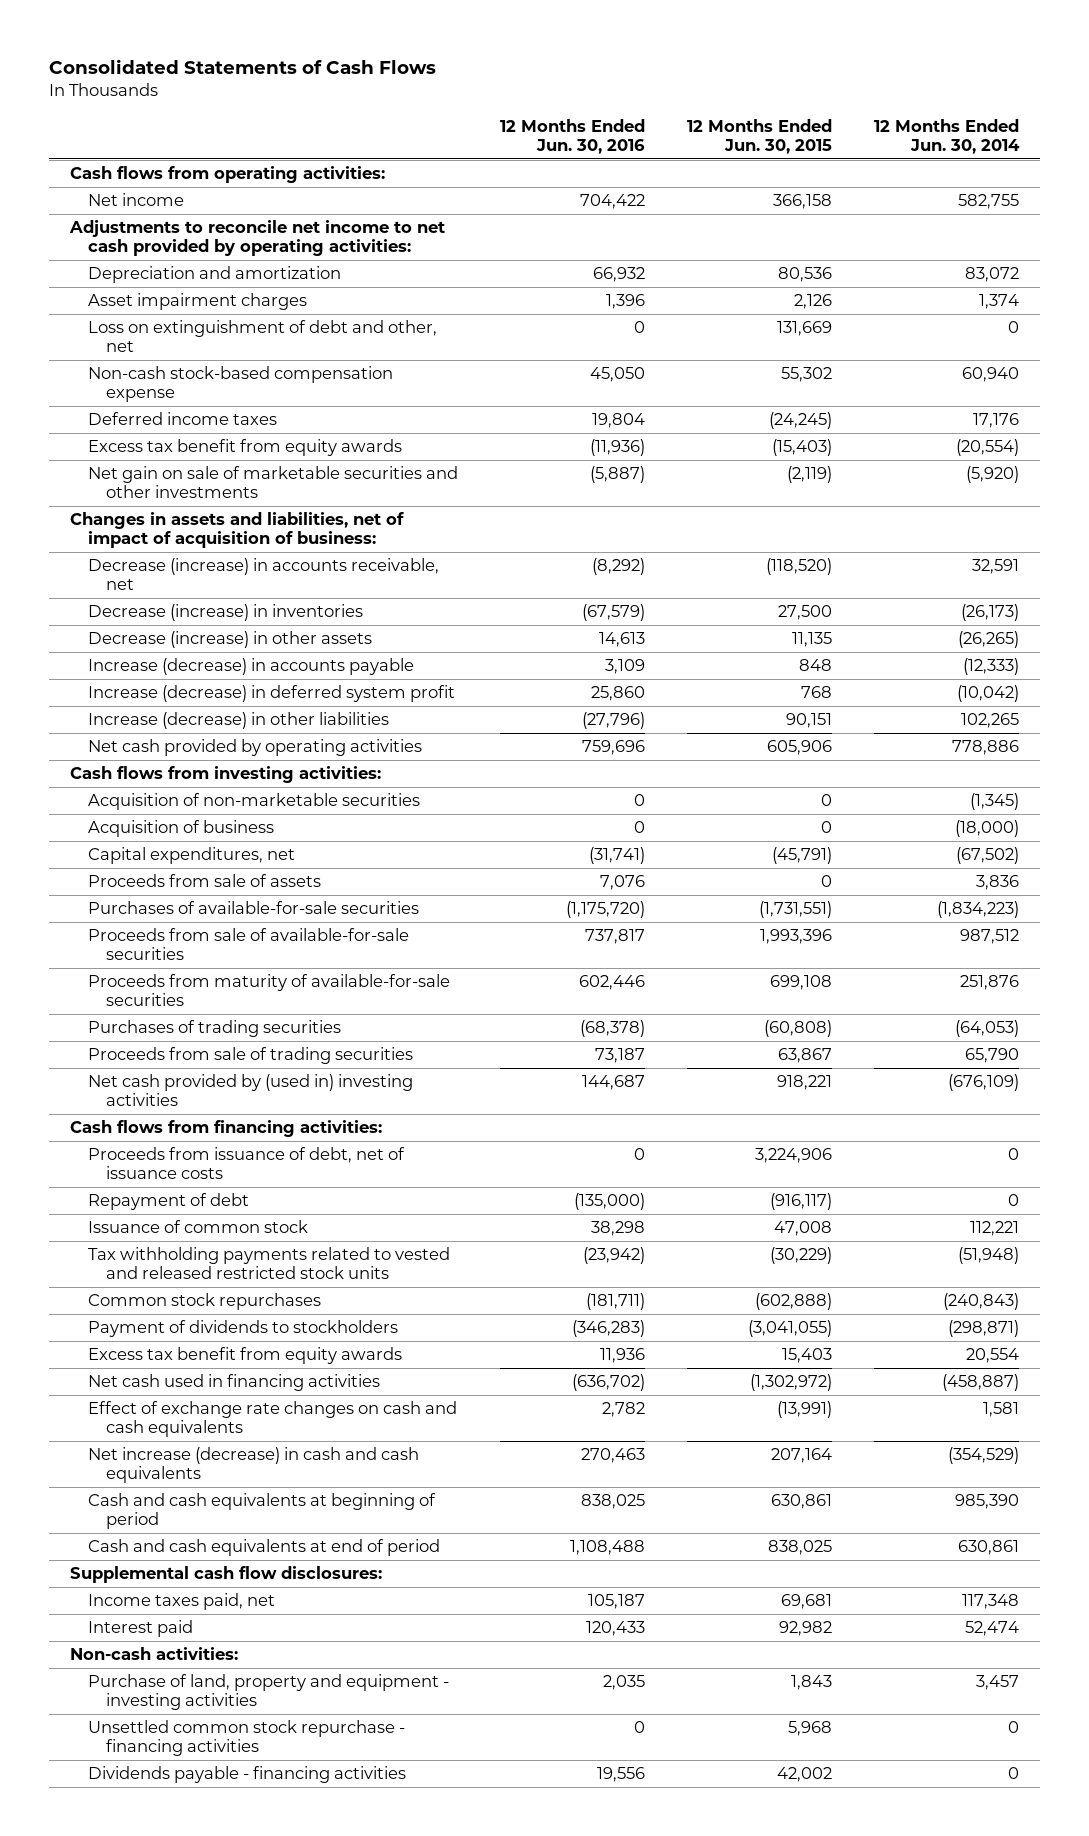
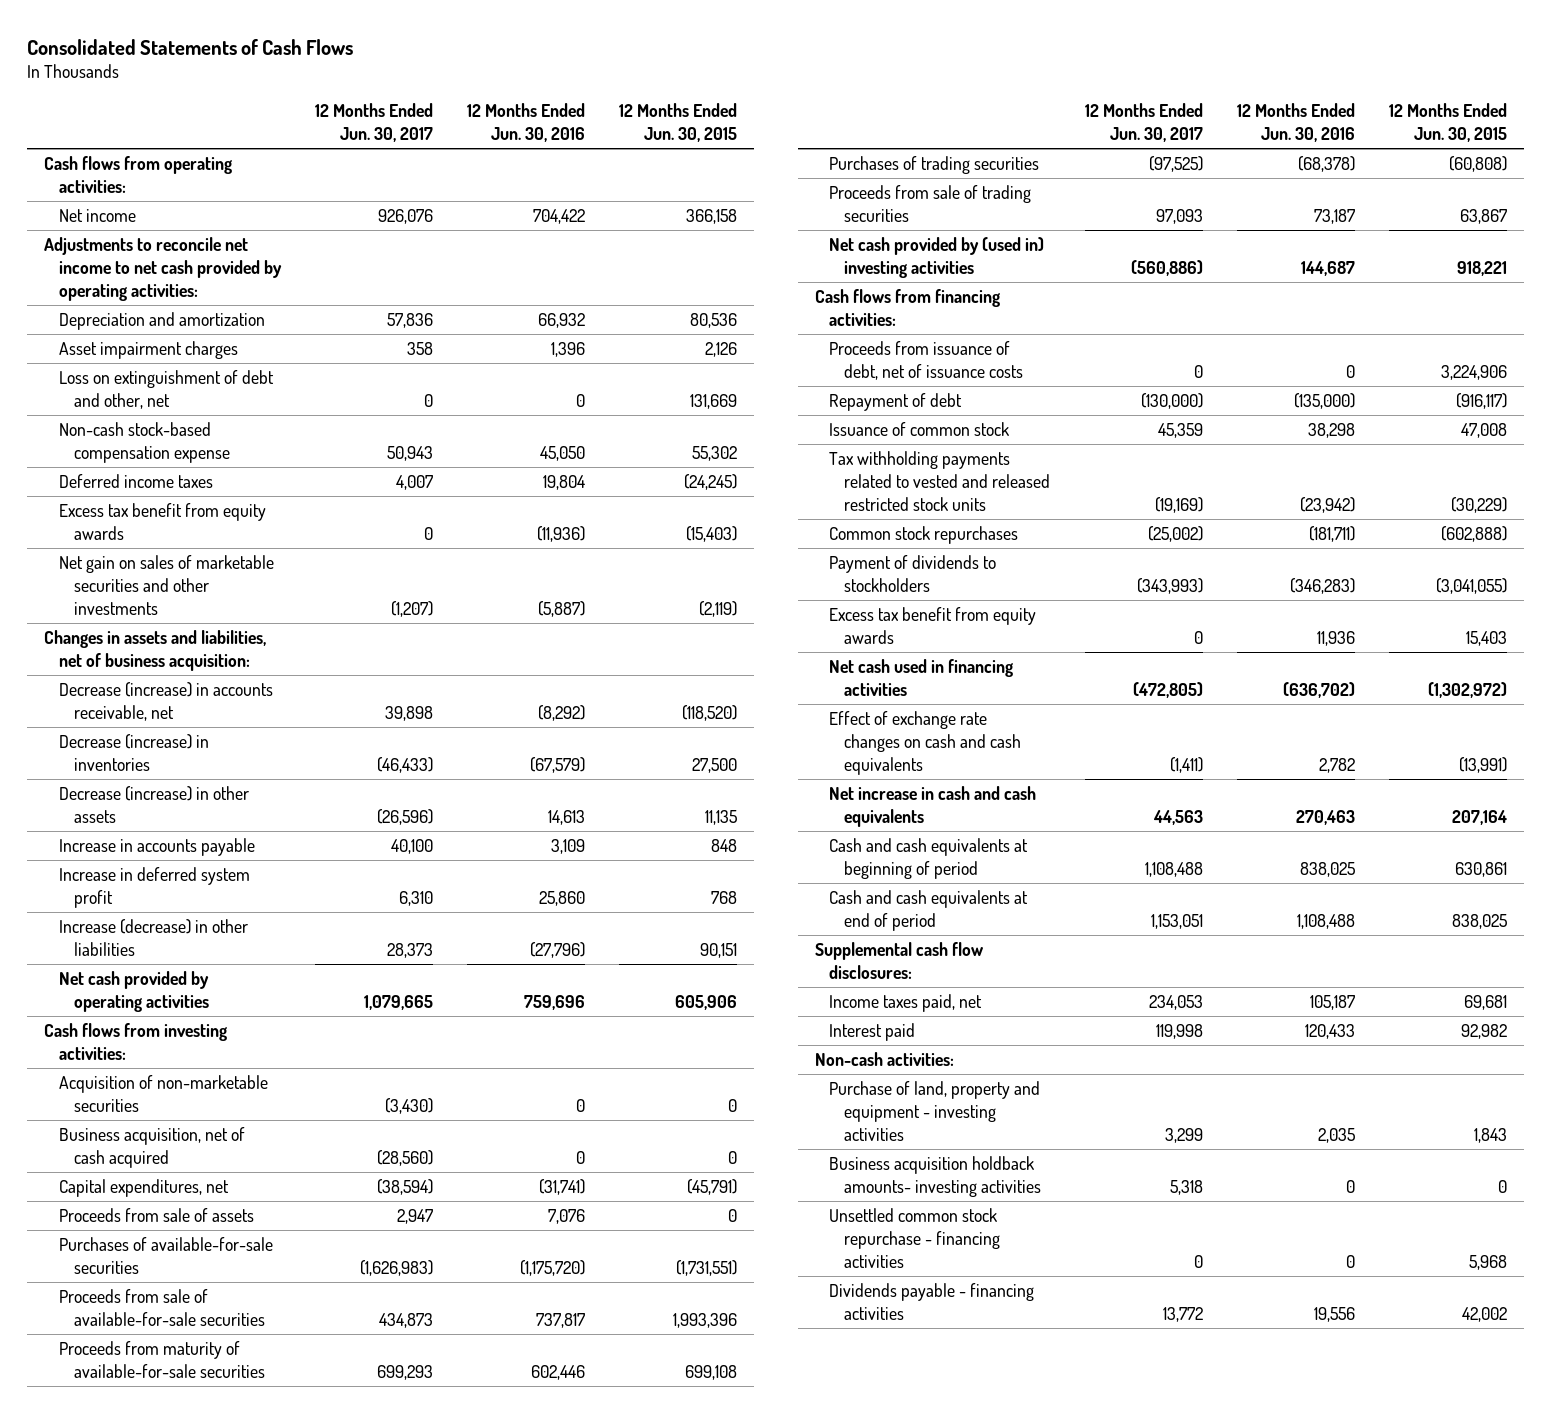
[873,118,1020,154] 12 Months Ended Jun. 30, 2014 -> none
none -> [314,103,433,142] 12 Months Ended Jun. 30, 2017
[87,466,458,499] Net gain on sale of marketable securities and other investments -> [58,555,274,615] Net gain on sales of marketable securities and other investments
[69,512,404,549] Changes in assets and liabilities, net of impact of acquisition of business: -> [44,630,267,671] Changes in assets and liabilities, net of business acquisition:
[87,658,414,676] Increase (decrease) in accounts payable -> [58,838,255,857] Increase in accounts payable
[87,685,455,703] Increase (decrease) in deferred system profit -> [58,867,250,908] Increase in deferred system profit
[87,820,274,838] Acquisition of business -> [58,1127,245,1168] Business acquisition, net of cash acquired
[87,1447,419,1484] Net increase (decrease) in cash and cash equivalents -> [829,786,1037,827] Net increase in cash and cash equivalents
none -> [829,1156,1041,1197] Business acquisition holdback amounts- investing activities

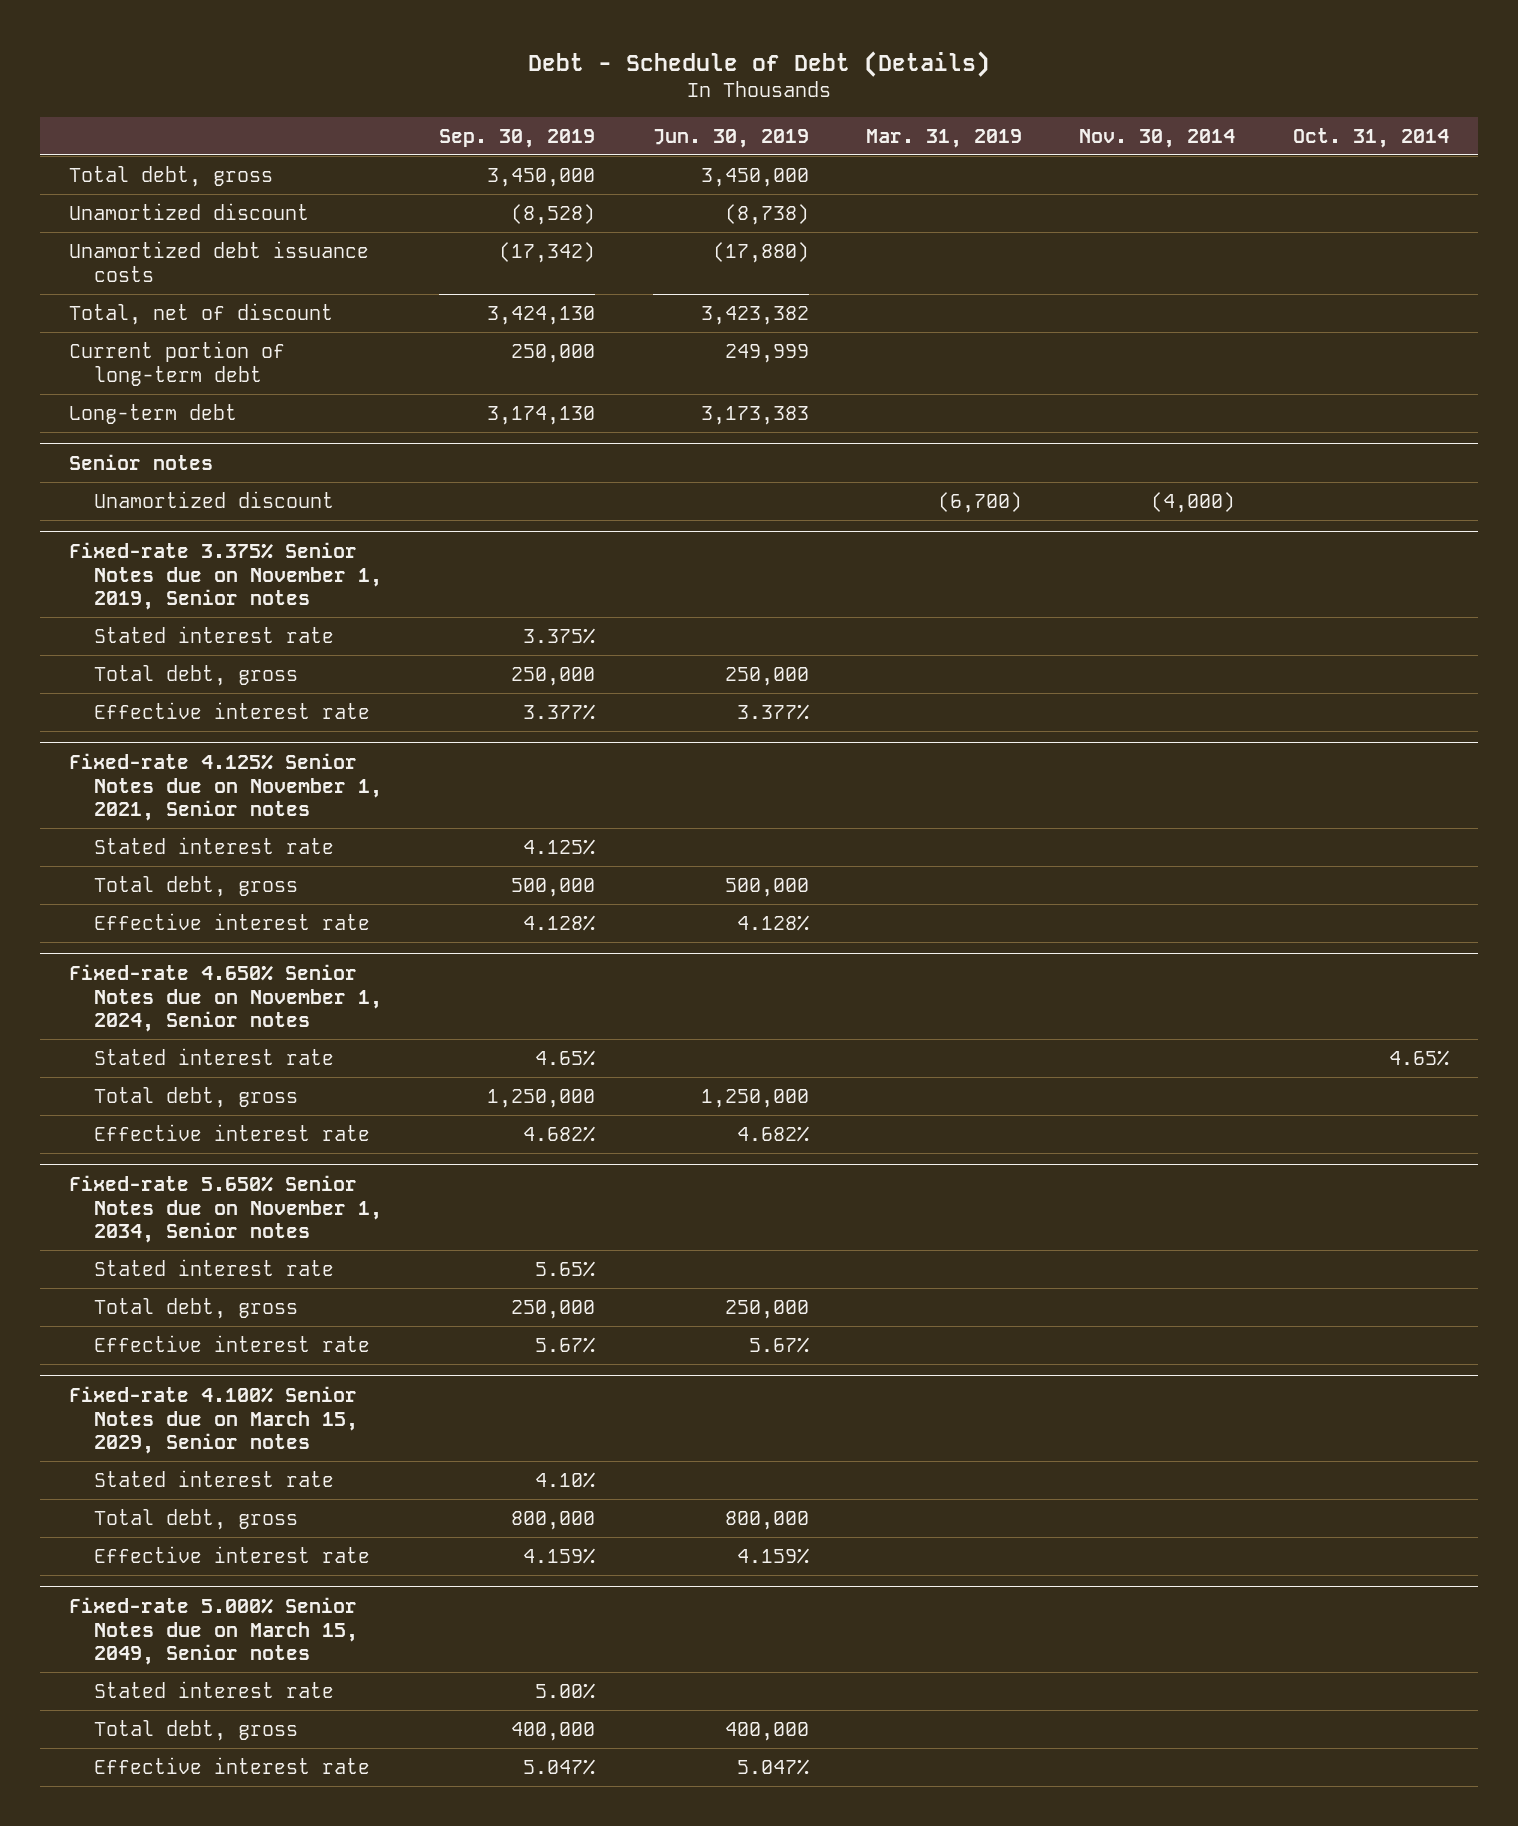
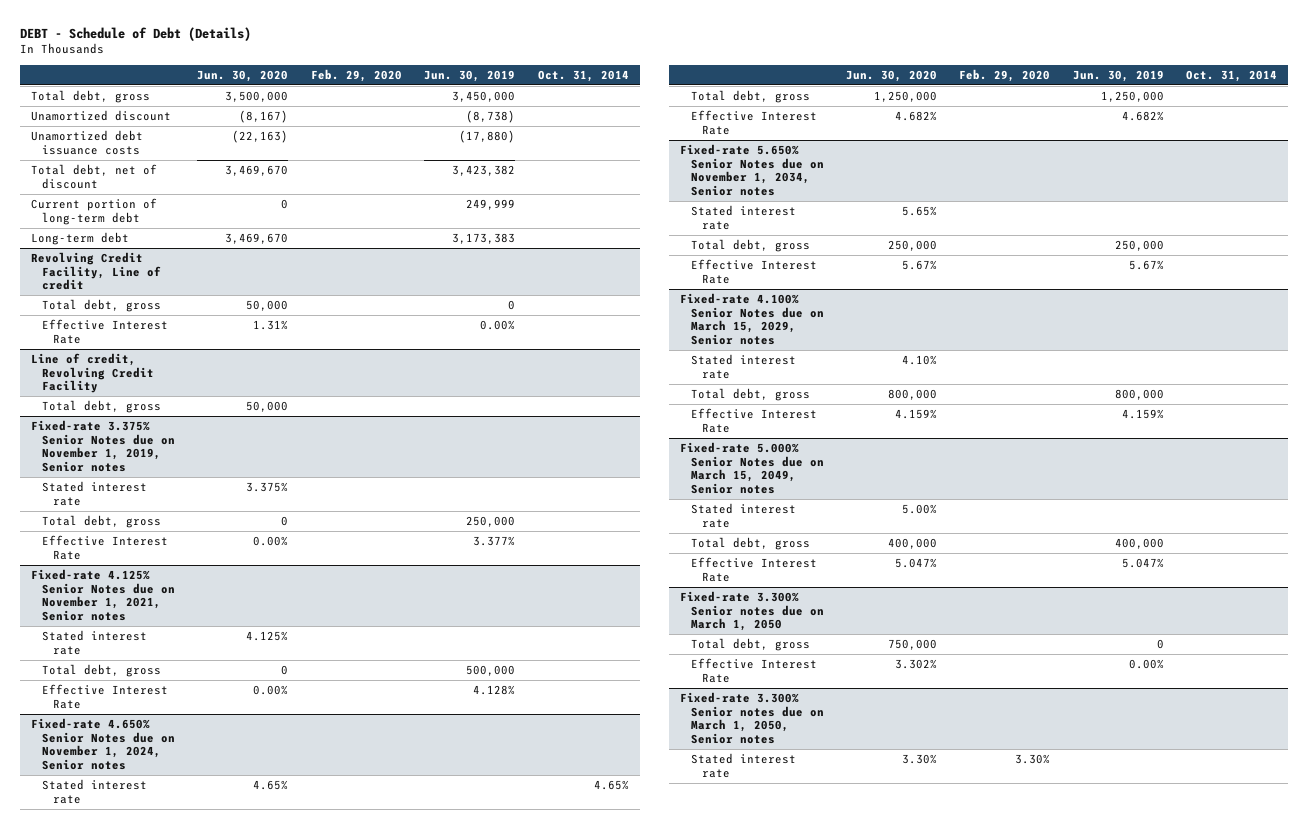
[528,50,991,77] Debt - Schedule of Debt (Details) -> [19,26,251,41] DEBT - Schedule of Debt (Details)
[439,128,596,148] Sep. 30, 2019 -> none
[865,128,1022,148] Mar. 31, 2019 -> none
[1079,128,1236,148] Nov. 30, 2014 -> none
none -> [197,69,289,82] Jun. 30, 2020
none -> [310,68,402,82] Feb. 29, 2020
[69,302,334,325] Total, net of discount -> [31,163,158,189] Total debt, net of discount
[69,453,214,470] Senior notes -> none
[93,490,334,508] Unamortized discount -> none
none -> [31,251,161,291] Revolving Credit Facility, Line of credit
none -> [41,298,161,312] Total debt, gross
none -> [41,318,168,344] Effective Interest Rate
none -> [31,352,154,394] Line of credit, Revolving Credit Facility
none -> [41,399,161,413] Total debt, gross
[93,701,370,719] Effective interest rate -> [41,534,168,560] Effective Interest Rate
[93,912,370,930] Effective interest rate -> [41,683,168,709] Effective Interest Rate
[93,1123,370,1141] Effective interest rate -> [690,109,817,135] Effective Interest Rate
[93,1334,370,1352] Effective interest rate -> [690,258,817,284] Effective Interest Rate
[93,1545,370,1563] Effective interest rate -> [690,407,817,433] Effective Interest Rate
[93,1756,370,1774] Effective interest rate -> [690,556,817,582] Effective Interest Rate
none -> [679,590,824,632] Fixed-rate 3.300% Senior notes due on March 1, 2050
none -> [690,637,810,651] Total debt, gross
none -> [690,657,817,683] Effective Interest Rate
none -> [679,691,824,745] Fixed-rate 3.300% Senior notes due on March 1, 2050, Senior notes
none -> [690,752,796,778] Stated interest rate

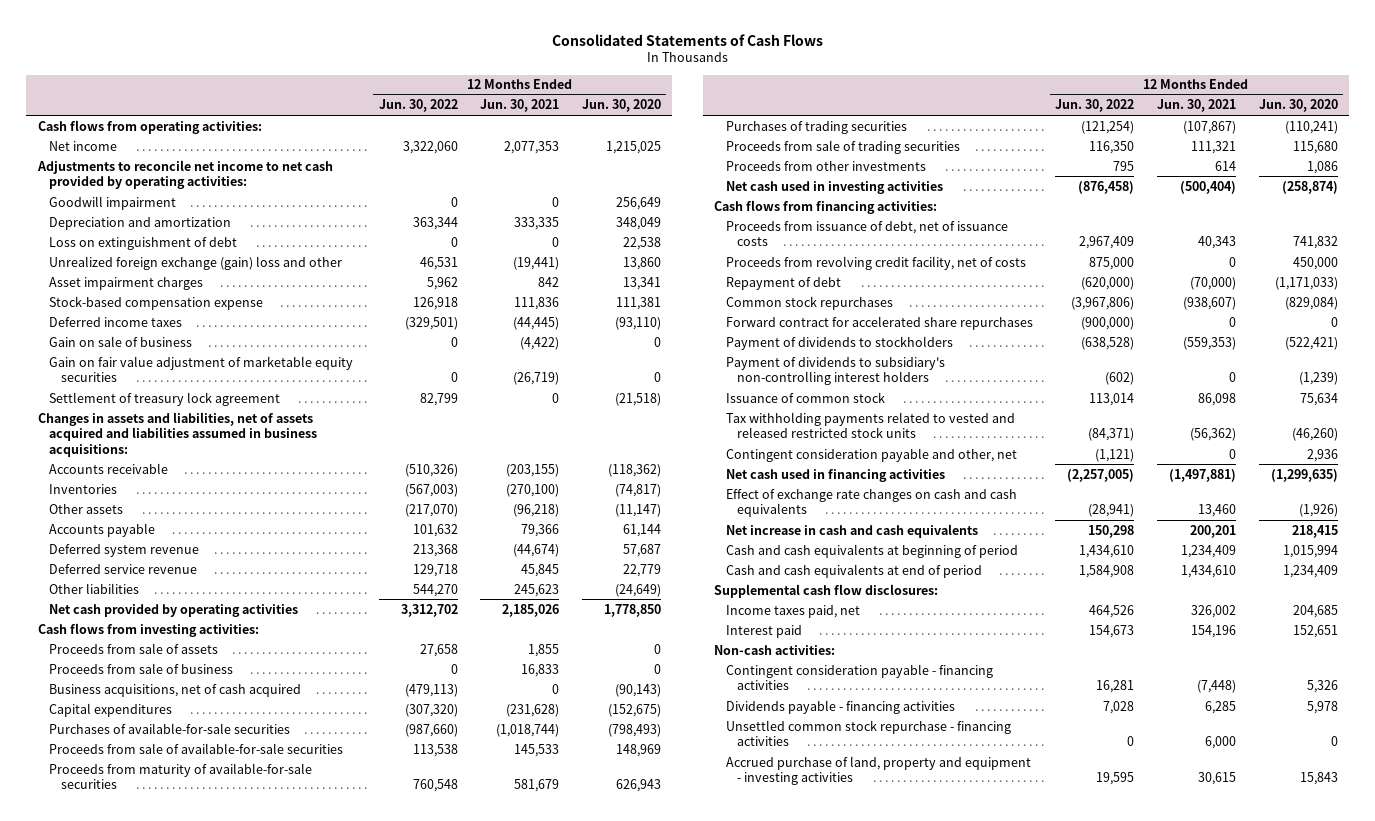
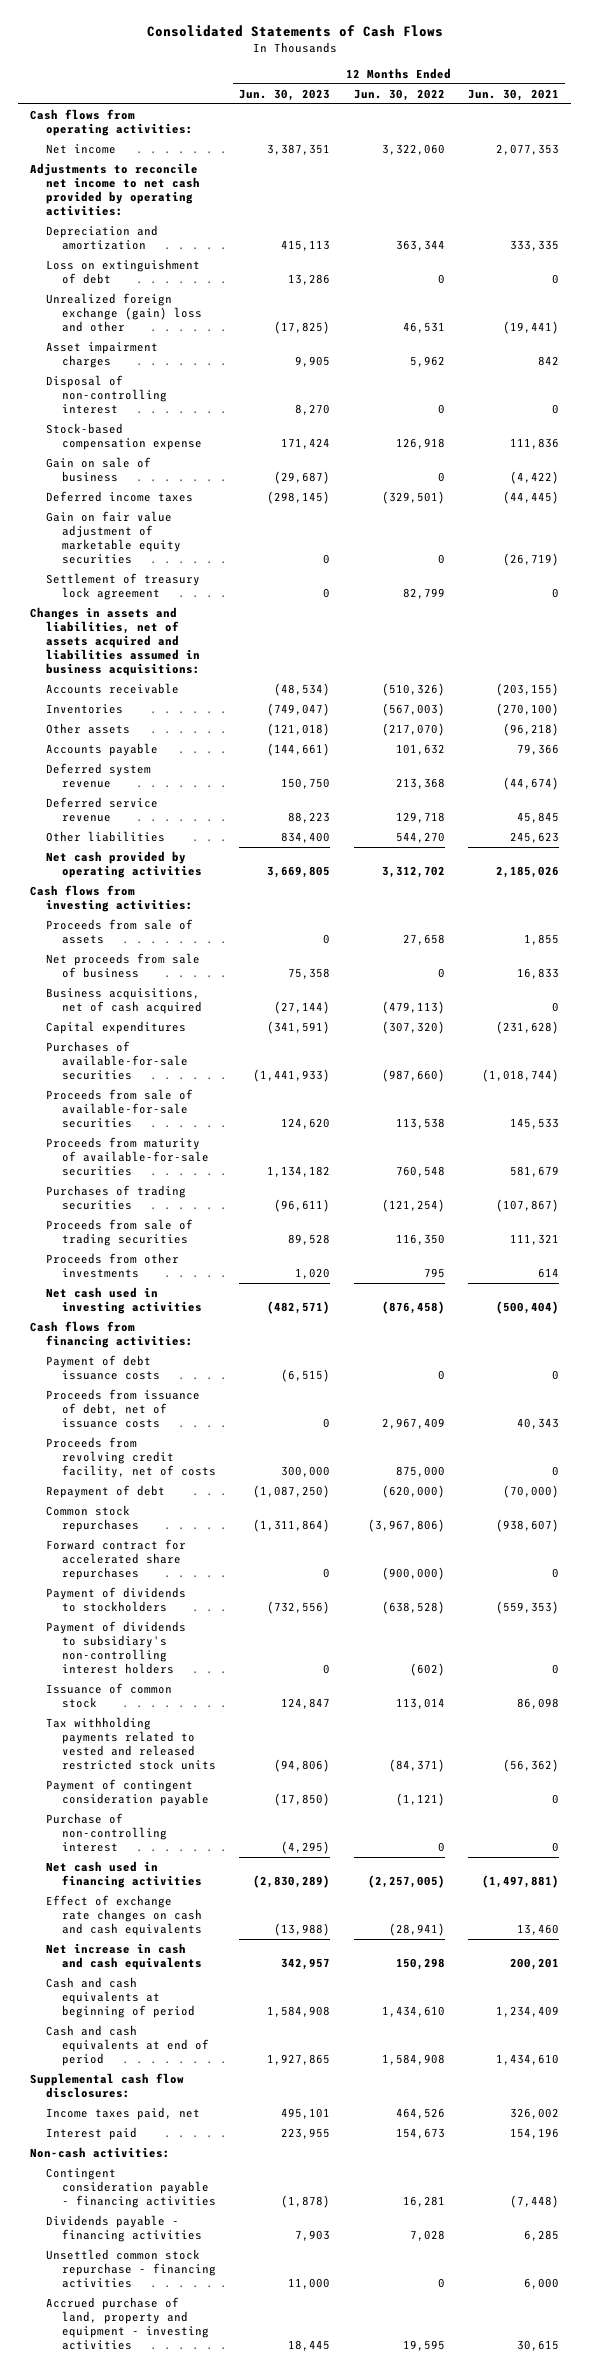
[581,99,661,113] Jun. 30, 2020 -> none
none -> [239,88,331,101] Jun. 30, 2023
[49,195,177,210] Goodwill impairment -> none
none -> [45,374,167,415] Disposal of non-controlling interest
[49,316,183,327] Deferred income taxes -> [45,490,193,502] Deferred income taxes
[49,662,234,674] Proceeds from sale of business -> [45,952,200,979] Net proceeds from sale of business
none -> [45,1354,160,1381] Payment of debt issuance costs
[725,447,1017,462] Contingent consideration payable and other, net -> [45,1778,209,1807] Payment of contingent consideration payable
none -> [45,1812,167,1853] Purchase of non-controlling interest

